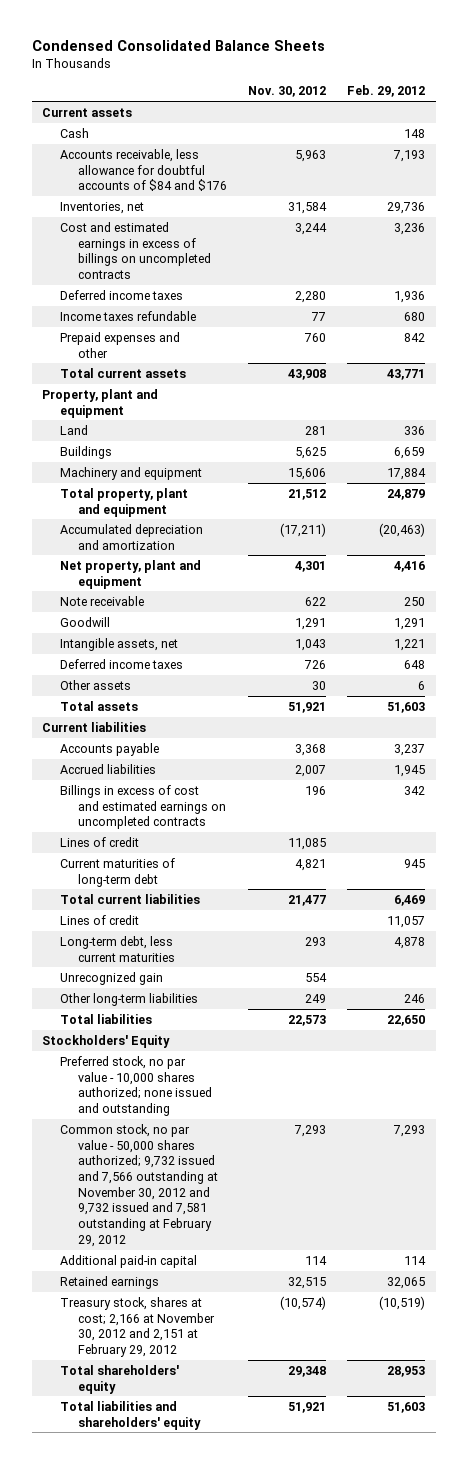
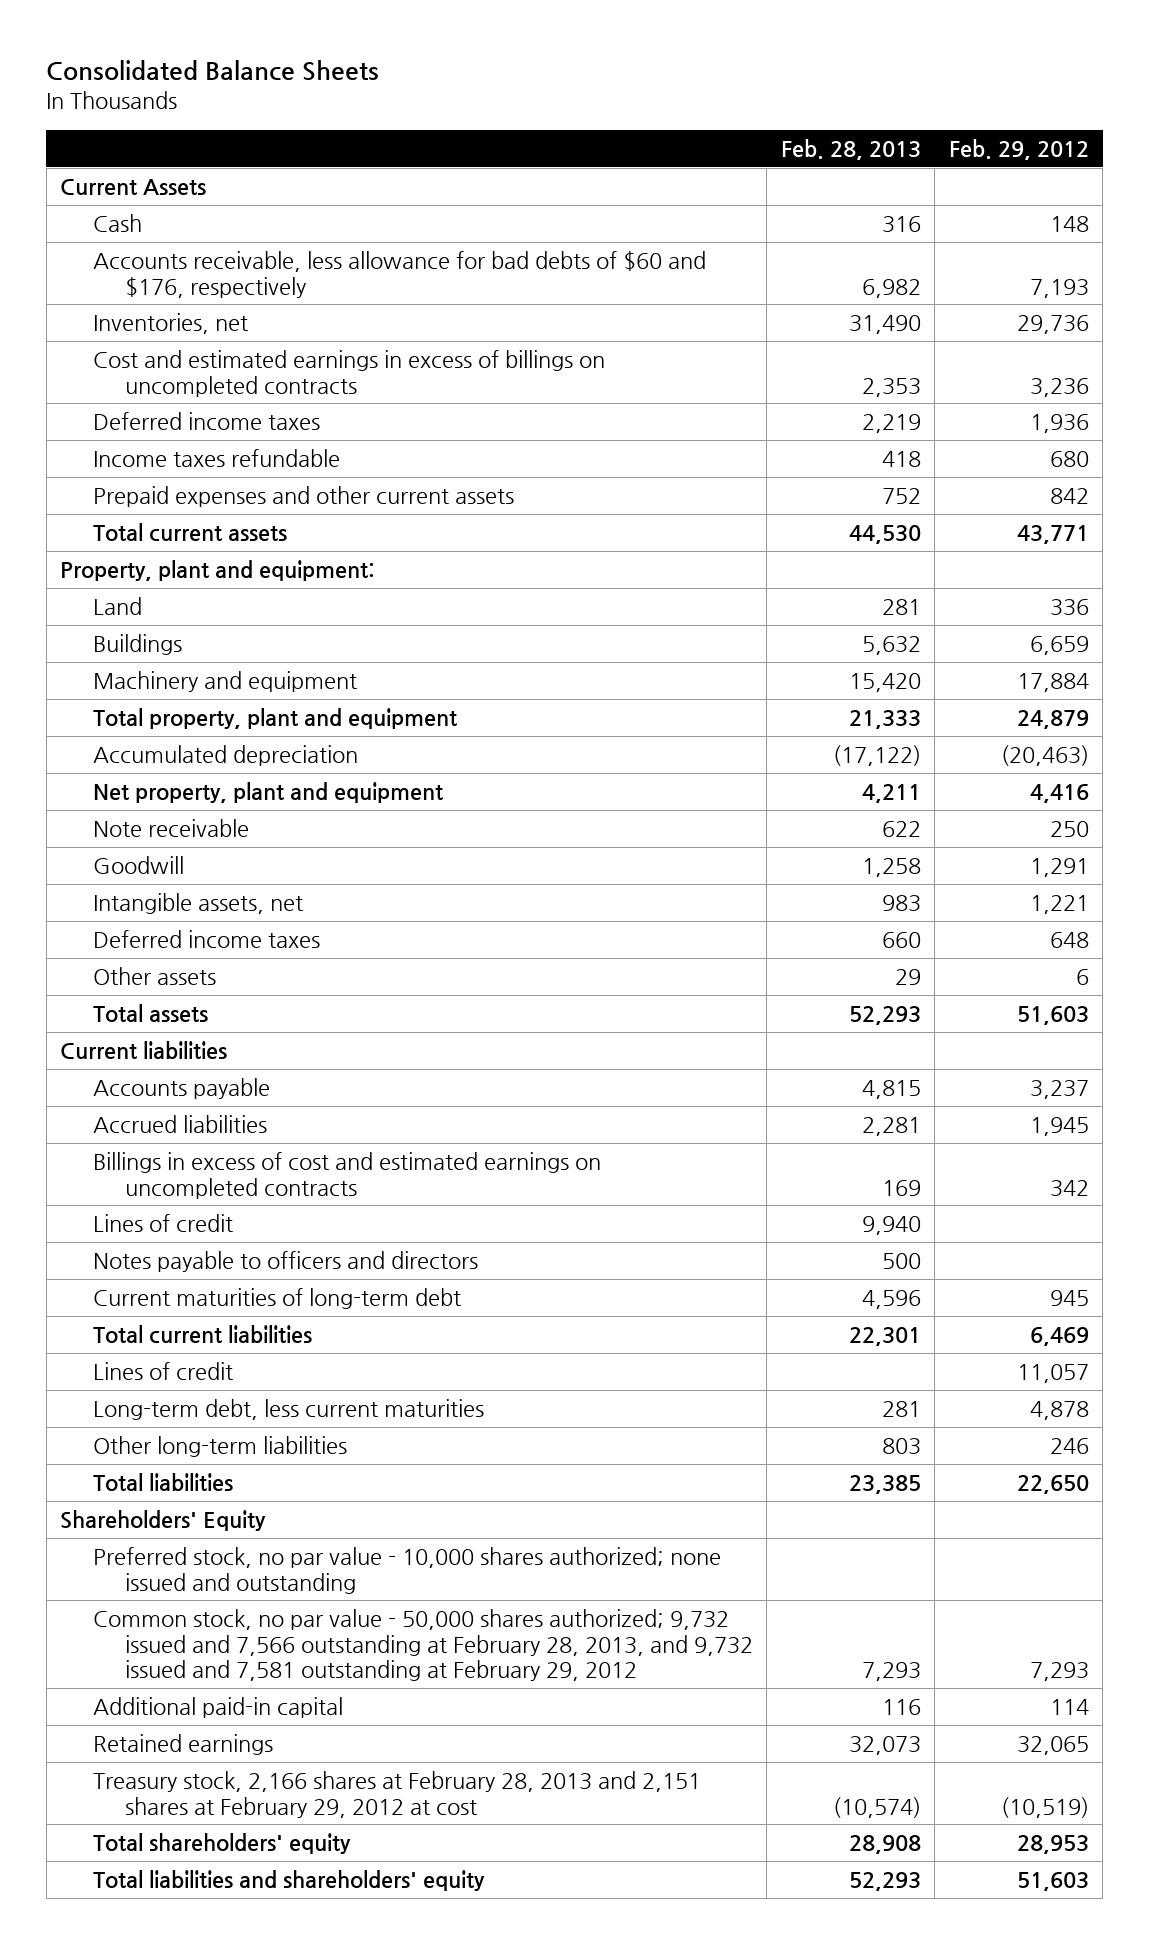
[31,40,325,52] Condensed Consolidated Balance Sheets -> [46,60,380,82] Consolidated Balance Sheets
[248,86,327,98] Nov. 30, 2012 -> none
none -> [780,138,921,160] Feb. 28, 2013
[42,107,133,117] Current assets -> [60,178,207,195] Current Assets
[60,148,228,192] Accounts receivable, less allowance for doubtful accounts of $84 and $176 -> [92,250,706,298] Accounts receivable, less allowance for bad debts of $60 and $176, respectively
[60,331,181,358] Prepaid expenses and other -> [92,485,514,507] Prepaid expenses and other current assets
[42,388,159,418] Property, plant and equipment -> [60,559,376,581] Property, plant and equipment:
[60,523,204,550] Accumulated depreciation and amortization -> [92,744,358,766] Accumulated depreciation
none -> [92,1250,478,1272] Notes payable to officers and directors
[60,971,164,985] Unrecognized gain -> none
[42,1034,171,1048] Stockholders' Equity -> [60,1509,267,1531] Shareholders' Equity
[60,1123,219,1247] Common stock, no par value - 50,000 shares authorized; 9,732 issued and 7,566 outstanding at November 30, 2012 and 9,732 issued and 7,581 outstanding at February 29, 2012 -> [92,1608,753,1682] Common stock, no par value - 50,000 shares authorized; 9,732 issued and 7,566 outstanding at February 28, 2013, and 9,732 issued and 7,581 outstanding at February 29, 2012
[60,1296,216,1357] Treasury stock, shares at cost; 2,166 at November 30, 2012 and 2,151 at February 29, 2012 -> [92,1770,701,1818] Treasury stock, 2,166 shares at February 28, 2013 and 2,151 shares at February 29, 2012 at cost

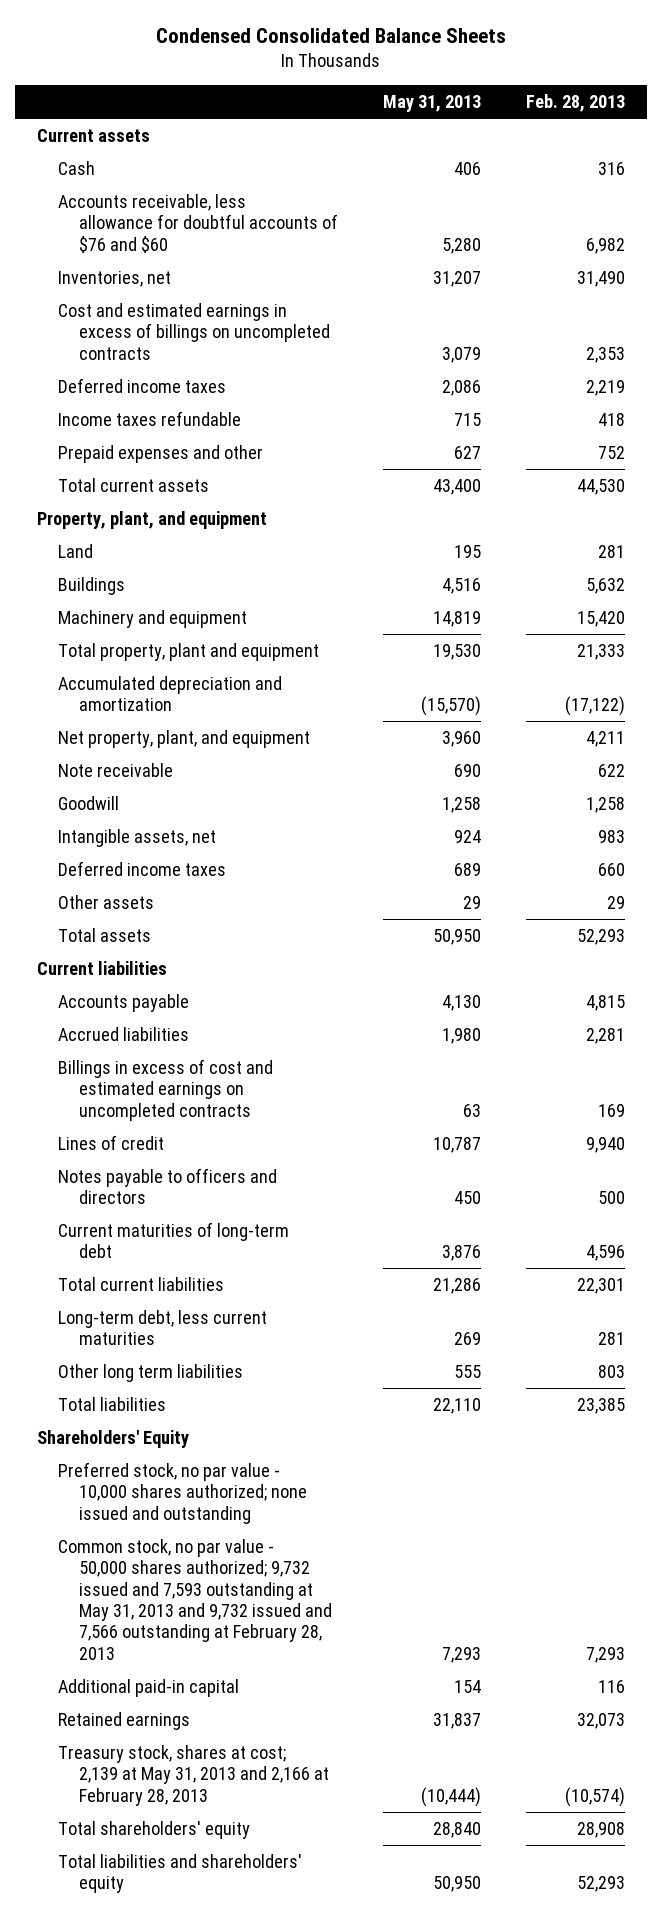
[46,60,380,82] Consolidated Balance Sheets -> [155,27,506,43] Condensed Consolidated Balance Sheets
[948,138,1089,160] Feb. 29, 2012 -> none
none -> [382,94,481,112] May 31, 2013
[60,178,207,195] Current Assets -> [37,128,151,142] Current assets
[92,250,706,298] Accounts receivable, less allowance for bad debts of $60 and $176, respectively -> [58,193,339,253] Accounts receivable, less allowance for doubtful accounts of $76 and $60
[92,485,514,507] Prepaid expenses and other current assets -> [58,444,264,463] Prepaid expenses and other
[60,559,376,581] Property, plant and equipment: -> [37,510,268,529] Property, plant, and equipment
[92,744,358,766] Accumulated depreciation -> [58,675,283,712] Accumulated depreciation and amortization
[92,781,443,803] Net property, plant and equipment -> [58,729,311,748] Net property, plant, and equipment
[92,1361,233,1380] Lines of credit -> none
[92,1435,347,1457] Other long-term liabilities -> [58,1363,244,1382] Other long term liabilities
[92,1608,753,1682] Common stock, no par value - 50,000 shares authorized; 9,732 issued and 7,566 outstanding at February 28, 2013, and 9,732 issued and 7,581 outstanding at February 29, 2012 -> [58,1538,333,1660] Common stock, no par value - 50,000 shares authorized; 9,732 issued and 7,593 outstanding at May 31, 2013 and 9,732 issued and 7,566 outstanding at February 28, 2013
[92,1770,701,1818] Treasury stock, 2,166 shares at February 28, 2013 and 2,151 shares at February 29, 2012 at cost -> [58,1744,330,1806] Treasury stock, shares at cost; 2,139 at May 31, 2013 and 2,166 at February 28, 2013

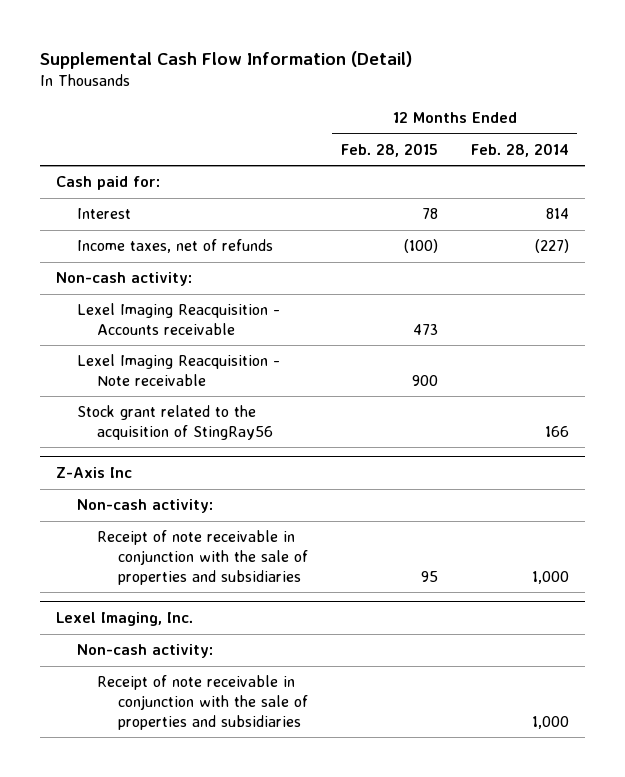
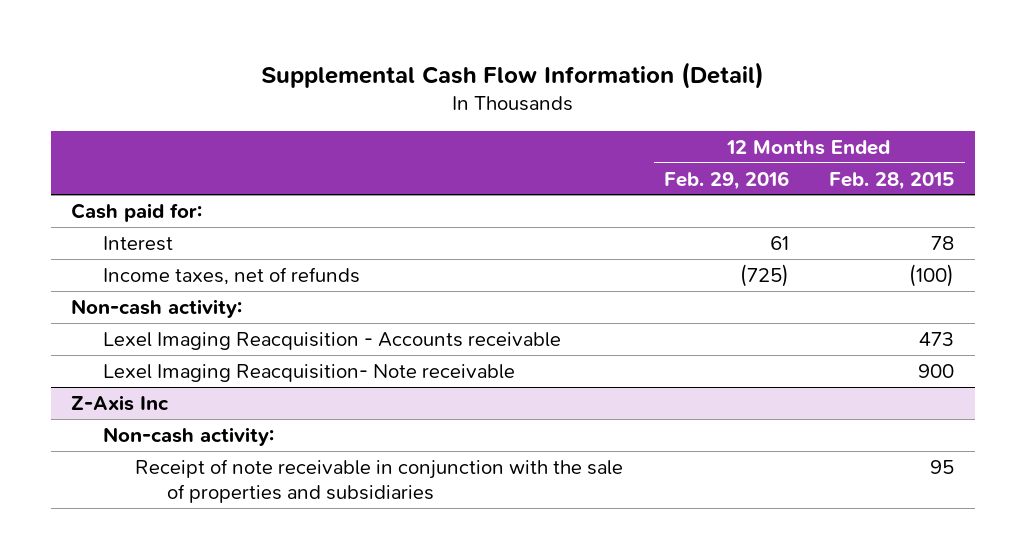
[470,143,569,158] Feb. 28, 2014 -> none
none -> [663,170,789,190] Feb. 29, 2016
[76,405,274,441] Stock grant related to the acquisition of StingRay56 -> none
[76,354,280,387] Lexel Imaging Reacquisition - Note receivable -> [102,363,515,382] Lexel Imaging Reacquisition- Note receivable
[56,612,194,627] Lexel Imaging, Inc. -> none
[76,644,213,659] Non-cash activity: -> none
[97,675,308,730] Receipt of note receivable in conjunction with the sale of properties and subsidiaries -> none

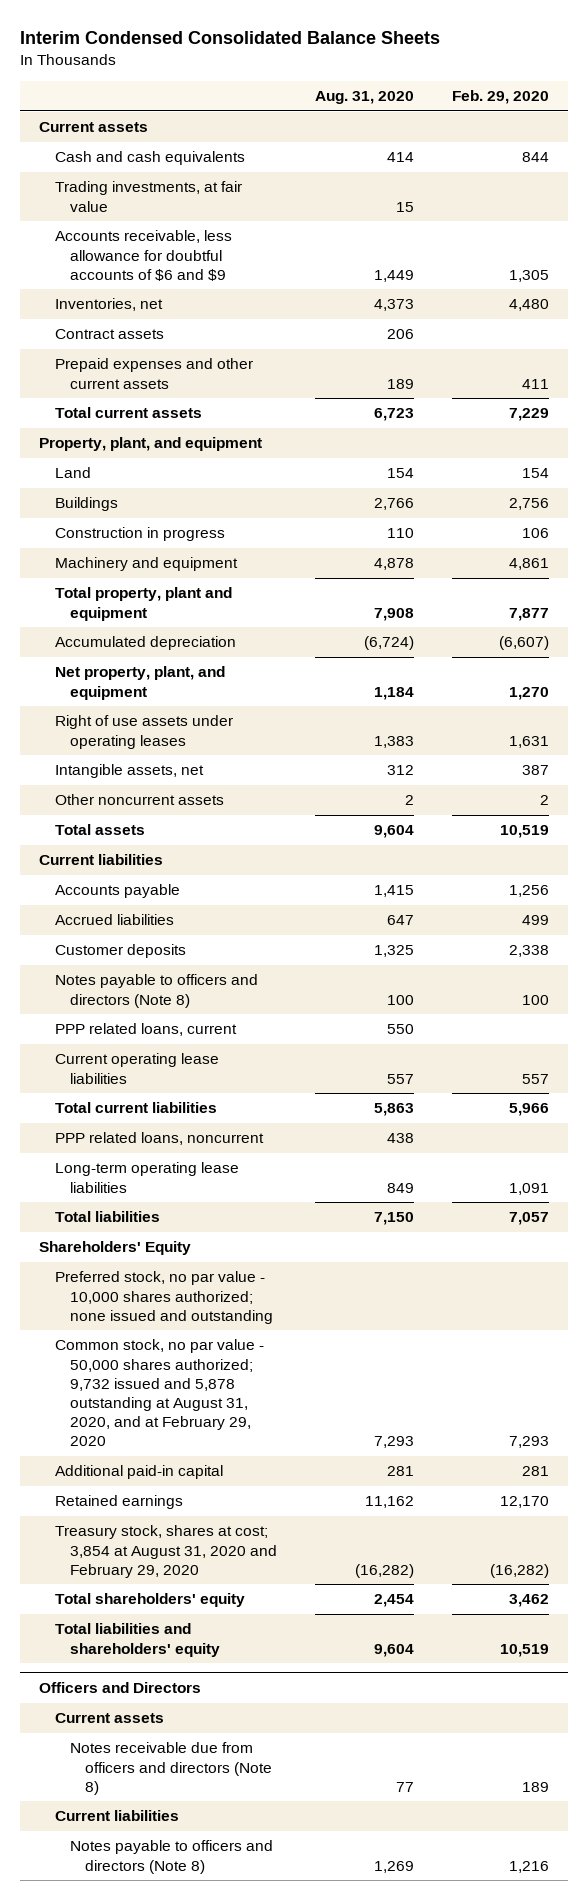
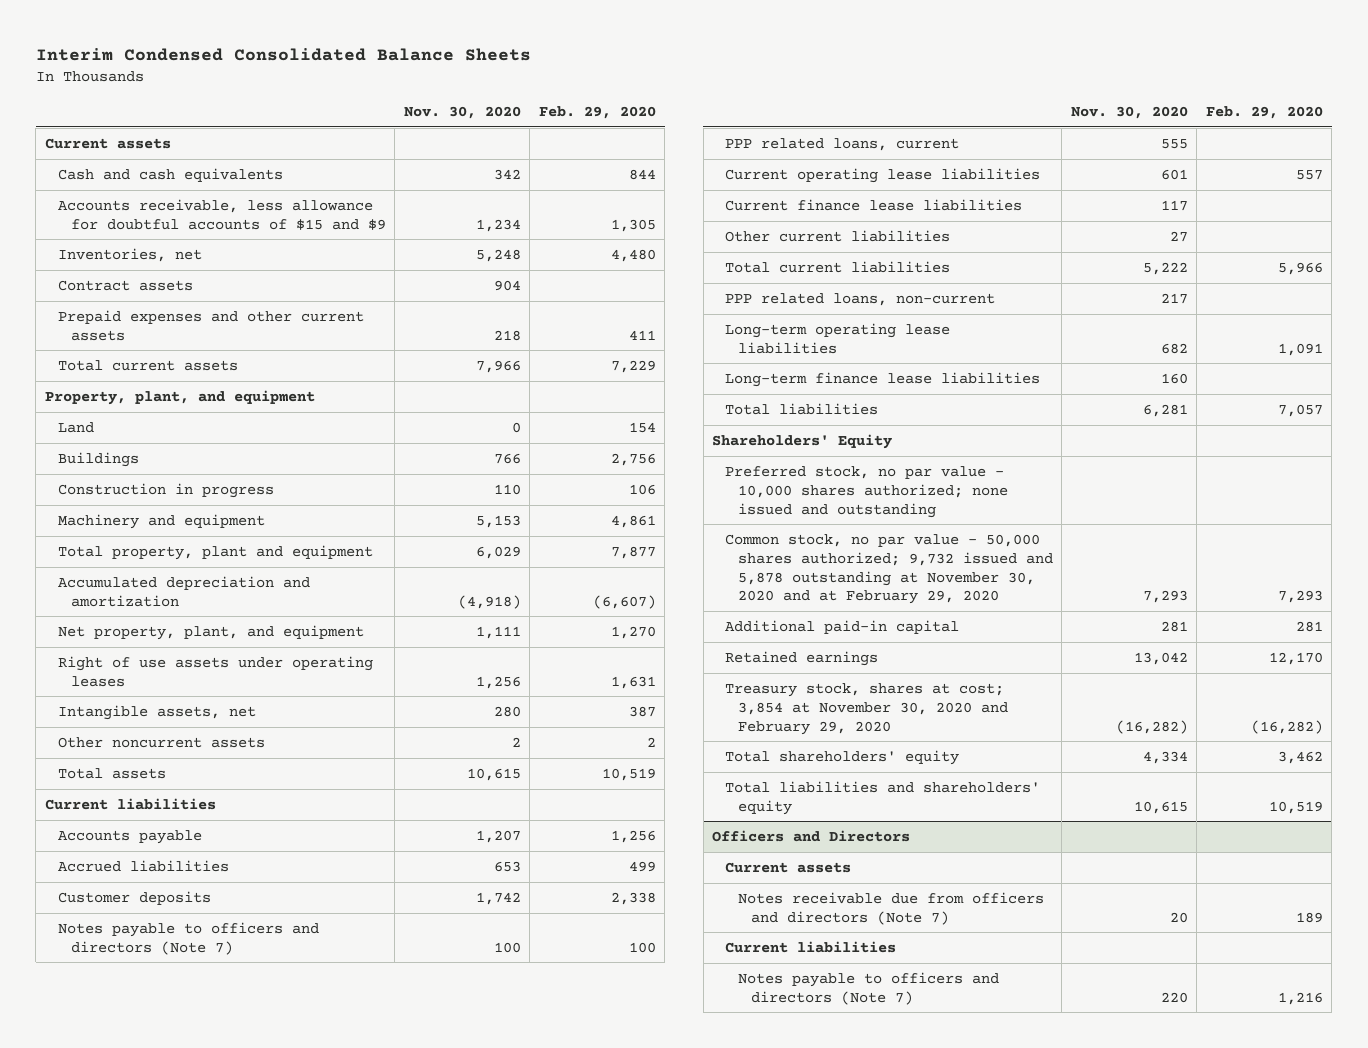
[314,91,414,105] Aug. 31, 2020 -> none
none -> [403,105,521,119] Nov. 30, 2020
[54,181,242,212] Trading investments, at fair value -> none
[54,230,232,281] Accounts receivable, less allowance for doubtful accounts of $6 and $9 -> [57,198,386,230] Accounts receivable, less allowance for doubtful accounts of $15 and $9
[54,636,236,651] Accumulated depreciation -> [57,575,310,607] Accumulated depreciation and amortization
[54,974,258,1008] Notes payable to officers and directors (Note 8) -> [57,921,319,955] Notes payable to officers and directors (Note 7)
none -> [724,198,1022,211] Current finance lease liabilities
none -> [724,229,950,242] Other current liabilities
[54,1132,264,1146] PPP related loans, noncurrent -> [724,292,995,306] PPP related loans, non-current
none -> [724,371,1040,387] Long-term finance lease liabilities
[54,1339,264,1447] Common stock, no par value - 50,000 shares authorized; 9,732 issued and 5,878 outstanding at August 31, 2020, and at February 29, 2020 -> [724,533,1053,605] Common stock, no par value - 50,000 shares authorized; 9,732 issued and 5,878 outstanding at November 30, 2020 and at February 29, 2020
[54,1525,278,1578] Treasury stock, shares at cost; 3,854 at August 31, 2020 and February 29, 2020 -> [724,682,1008,735] Treasury stock, shares at cost; 3,854 at November 30, 2020 and February 29, 2020
[70,1742,273,1795] Notes receivable due from officers and directors (Note 8) -> [737,891,1044,925] Notes receivable due from officers and directors (Note 7)
[70,1840,274,1874] Notes payable to officers and directors (Note 8) -> [737,971,999,1005] Notes payable to officers and directors (Note 7)

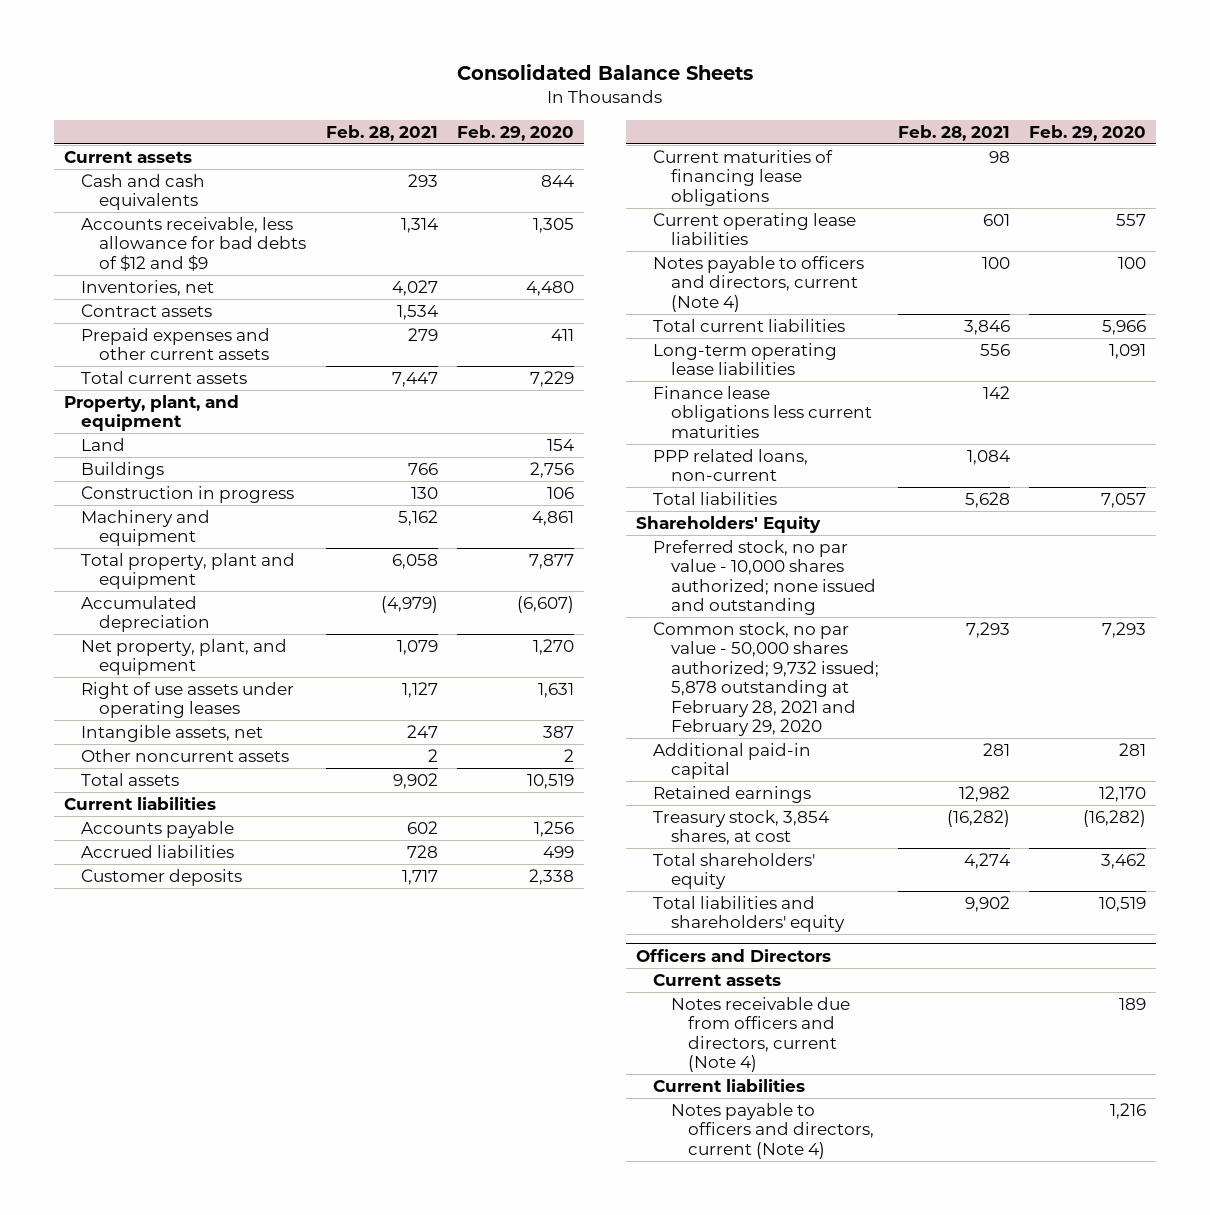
[35,47,531,61] Interim Condensed Consolidated Balance Sheets -> [456,64,753,81] Consolidated Balance Sheets
[403,105,521,119] Nov. 30, 2020 -> none
none -> [325,124,438,141] Feb. 28, 2021
[57,198,386,230] Accounts receivable, less allowance for doubtful accounts of $15 and $9 -> [81,216,306,271] Accounts receivable, less allowance for bad debts of $12 and $9
[57,575,310,607] Accumulated depreciation and amortization -> [81,595,210,633] Accumulated depreciation
[57,921,319,955] Notes payable to officers and directors (Note 7) -> none
[724,137,959,151] PPP related loans, current -> none
none -> [653,149,834,206] Current maturities of financing lease obligations
[724,198,1022,211] Current finance lease liabilities -> none
[724,229,950,242] Other current liabilities -> none
none -> [653,255,865,312] Notes payable to officers and directors, current (Note 4)
[724,371,1040,387] Long-term finance lease liabilities -> [653,385,872,438] Finance lease obligations less current maturities
[724,292,995,306] PPP related loans, non-current -> [653,448,809,482] PPP related loans, non-current
[724,533,1053,605] Common stock, no par value - 50,000 shares authorized; 9,732 issued and 5,878 outstanding at November 30, 2020 and at February 29, 2020 -> [653,621,879,737] Common stock, no par value - 50,000 shares authorized; 9,732 issued; 5,878 outstanding at February 28, 2021 and February 29, 2020
[724,682,1008,735] Treasury stock, shares at cost; 3,854 at November 30, 2020 and February 29, 2020 -> [653,809,830,846] Treasury stock, 3,854 shares, at cost
[737,891,1044,925] Notes receivable due from officers and directors (Note 7) -> [670,996,850,1073] Notes receivable due from officers and directors, current (Note 4)
[737,971,999,1005] Notes payable to officers and directors (Note 7) -> [670,1102,875,1159] Notes payable to officers and directors, current (Note 4)

